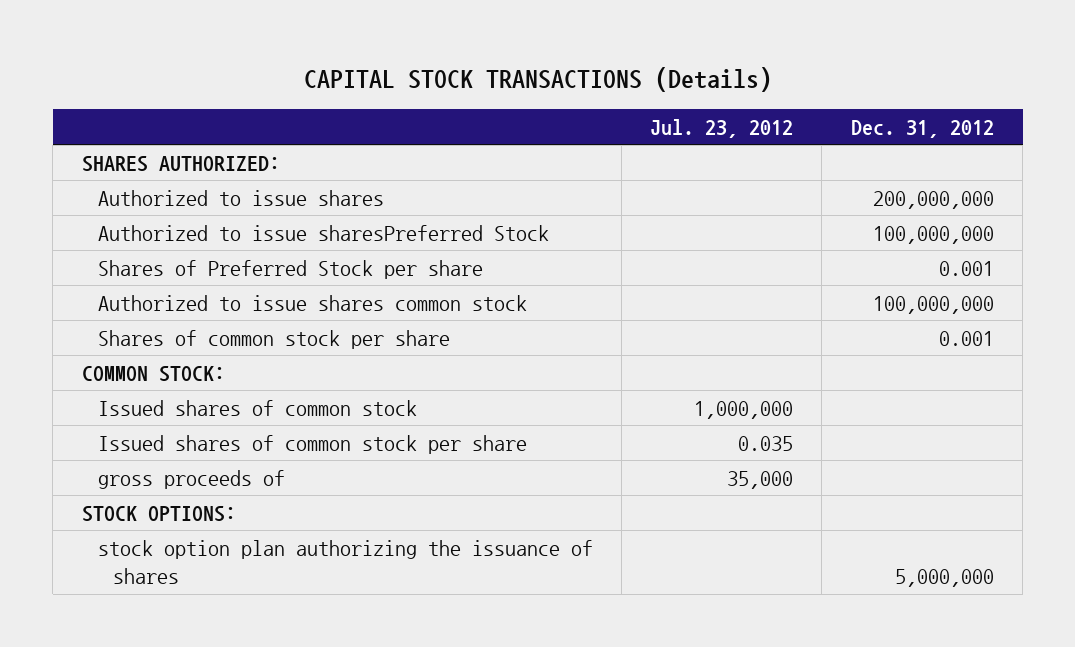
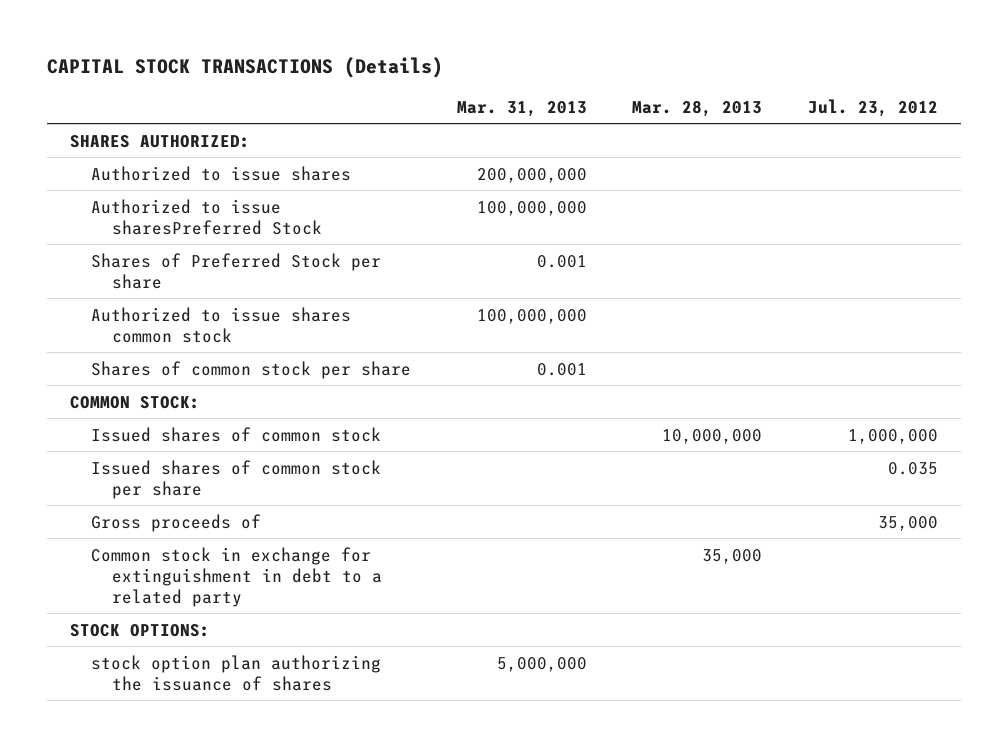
[850,119,994,138] Dec. 31, 2012 -> none
none -> [456,100,587,117] Mar. 31, 2013
none -> [632,99,763,117] Mar. 28, 2013
[97,469,285,489] gross proceeds of -> [90,513,261,532] Gross proceeds of
none -> [90,546,382,607] Common stock in exchange for extinguishment in debt to a related party

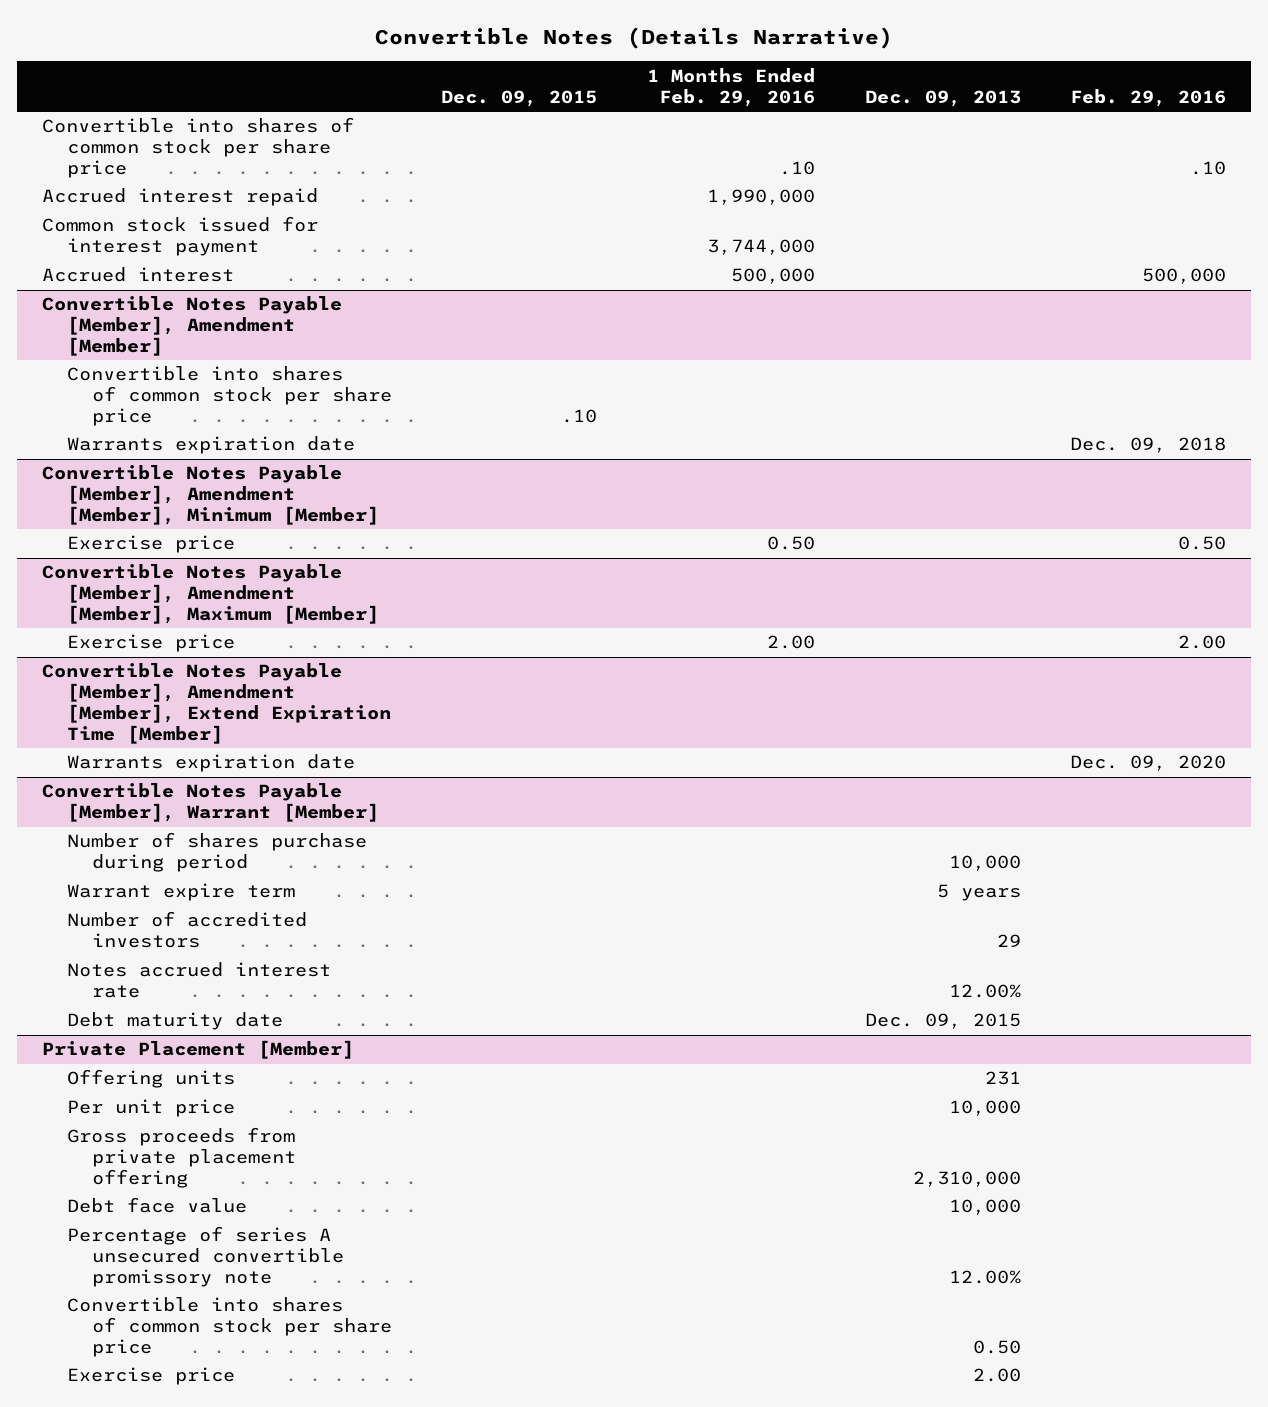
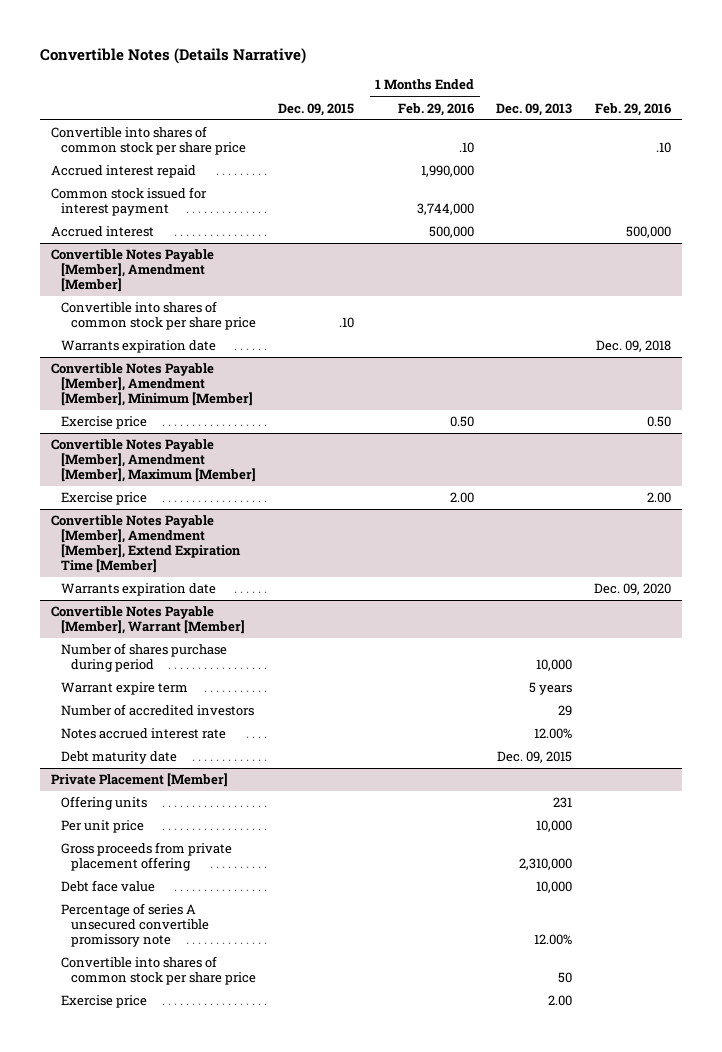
[972,1340,1021,1355] 0.50 -> [558,972,573,984] 50

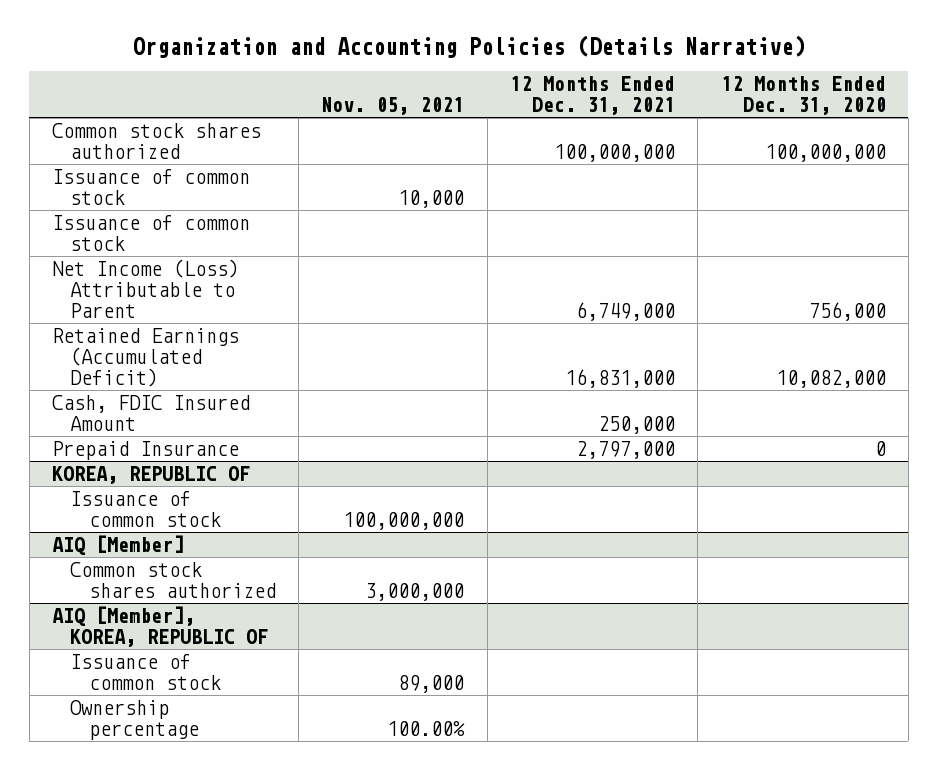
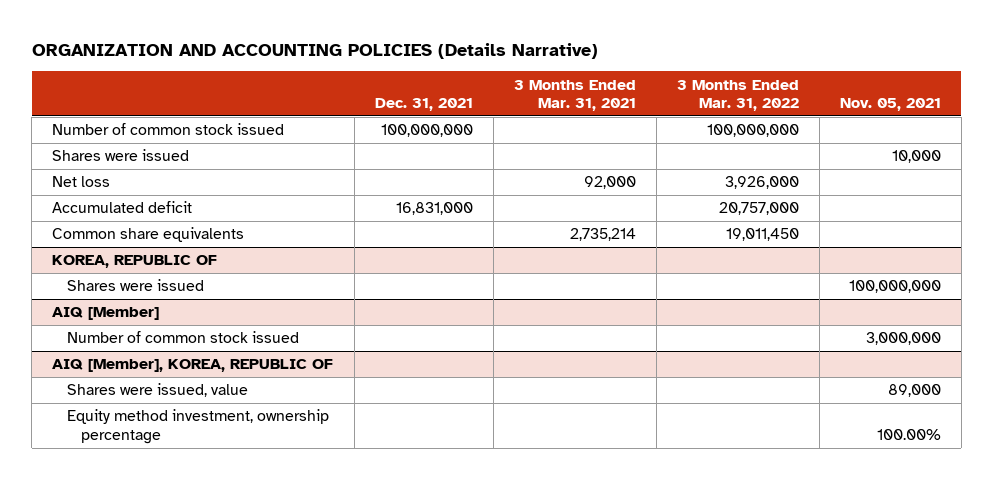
[132,34,805,58] Organization and Accounting Policies (Details Narrative) -> [31,42,598,59] ORGANIZATION AND ACCOUNTING POLICIES (Details Narrative)
[509,76,675,116] 12 Months Ended Dec. 31, 2021 -> none
[720,76,886,116] 12 Months Ended Dec. 31, 2020 -> none
none -> [374,98,473,112] Dec. 31, 2021
none -> [513,79,636,112] 3 Months Ended Mar. 31, 2021
none -> [676,79,799,112] 3 Months Ended Mar. 31, 2022
[52,215,251,252] Issuance of common stock -> none
[52,395,251,432] Cash, FDIC Insured Amount -> none
[52,441,240,461] Prepaid Insurance -> none
[52,123,262,160] Common stock shares authorized -> [52,123,285,136] Number of common stock issued
[52,169,251,206] Issuance of common stock -> [52,149,190,162] Shares were issued
[52,259,240,319] Net Income (Loss) Attributable to Parent -> [52,176,111,188] Net loss
[52,328,240,388] Retained Earnings (Accumulated Deficit) -> [52,201,193,214] Accumulated deficit
none -> [52,227,245,243] Common share equivalents
[70,491,221,528] Issuance of common stock -> [66,279,204,292] Shares were issued
[70,562,276,599] Common stock shares authorized -> [66,331,299,344] Number of common stock issued
[70,654,221,691] Issuance of common stock -> [66,383,248,398] Shares were issued, value
[70,700,199,741] Ownership percentage -> [66,409,329,444] Equity method investment, ownership percentage

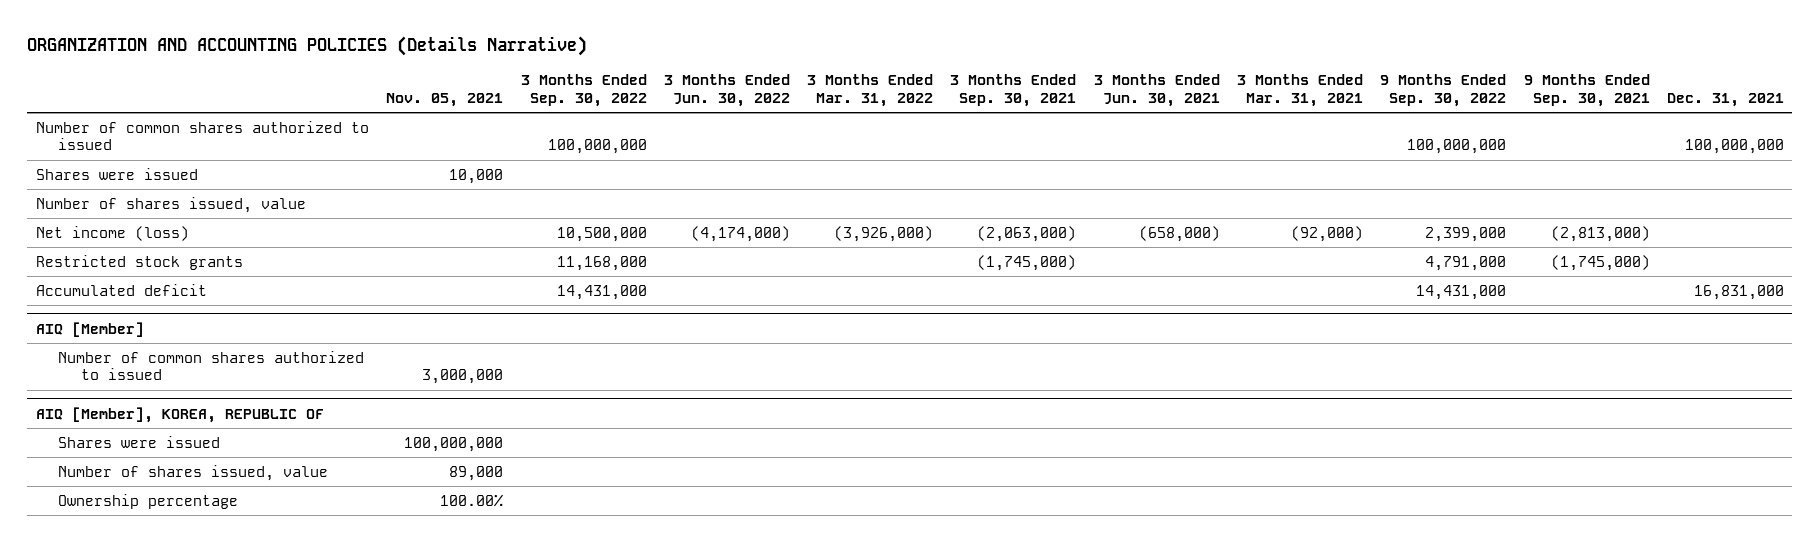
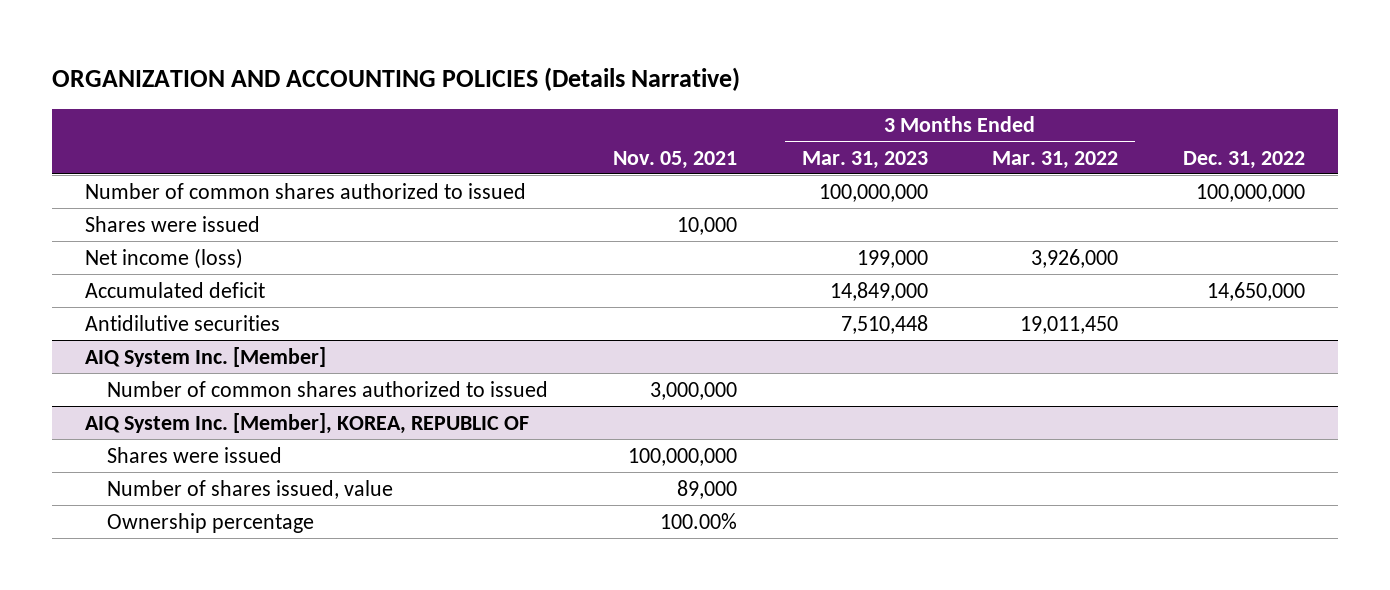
[520,74,647,107] 3 Months Ended Sep. 30, 2022 -> none
[663,74,790,107] 3 Months Ended Jun. 30, 2022 -> none
[950,74,1077,107] 3 Months Ended Sep. 30, 2021 -> none
[1093,74,1220,107] 3 Months Ended Jun. 30, 2021 -> none
[1236,74,1363,107] 3 Months Ended Mar. 31, 2021 -> none
[1380,74,1507,107] 9 Months Ended Sep. 30, 2022 -> none
[1523,74,1650,107] 9 Months Ended Sep. 30, 2021 -> none
[1666,92,1784,107] Dec. 31, 2021 -> none
none -> [801,150,928,169] Mar. 31, 2023
none -> [1183,150,1306,169] Dec. 31, 2022
[36,196,307,213] Number of shares issued, value -> none
[36,254,244,270] Restricted stock grants -> none
[834,225,934,242] (3,926,000) -> [1031,248,1119,268] 3,926,000
none -> [84,314,280,331] Antidilutive securities
[36,321,145,337] AIQ [Member] -> [84,346,326,367] AIQ System Inc. [Member]
[36,406,325,423] AIQ [Member], KOREA, REPUBLIC OF -> [84,412,529,434] AIQ System Inc. [Member], KOREA, REPUBLIC OF

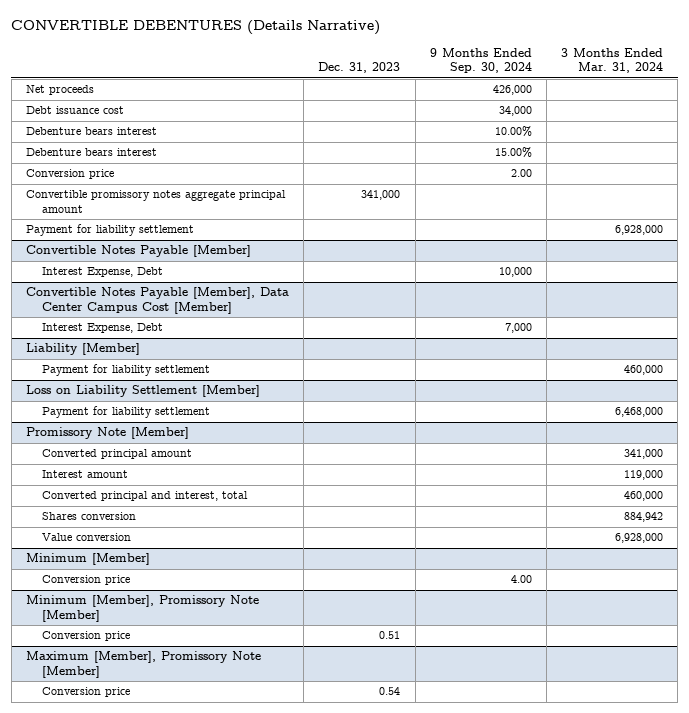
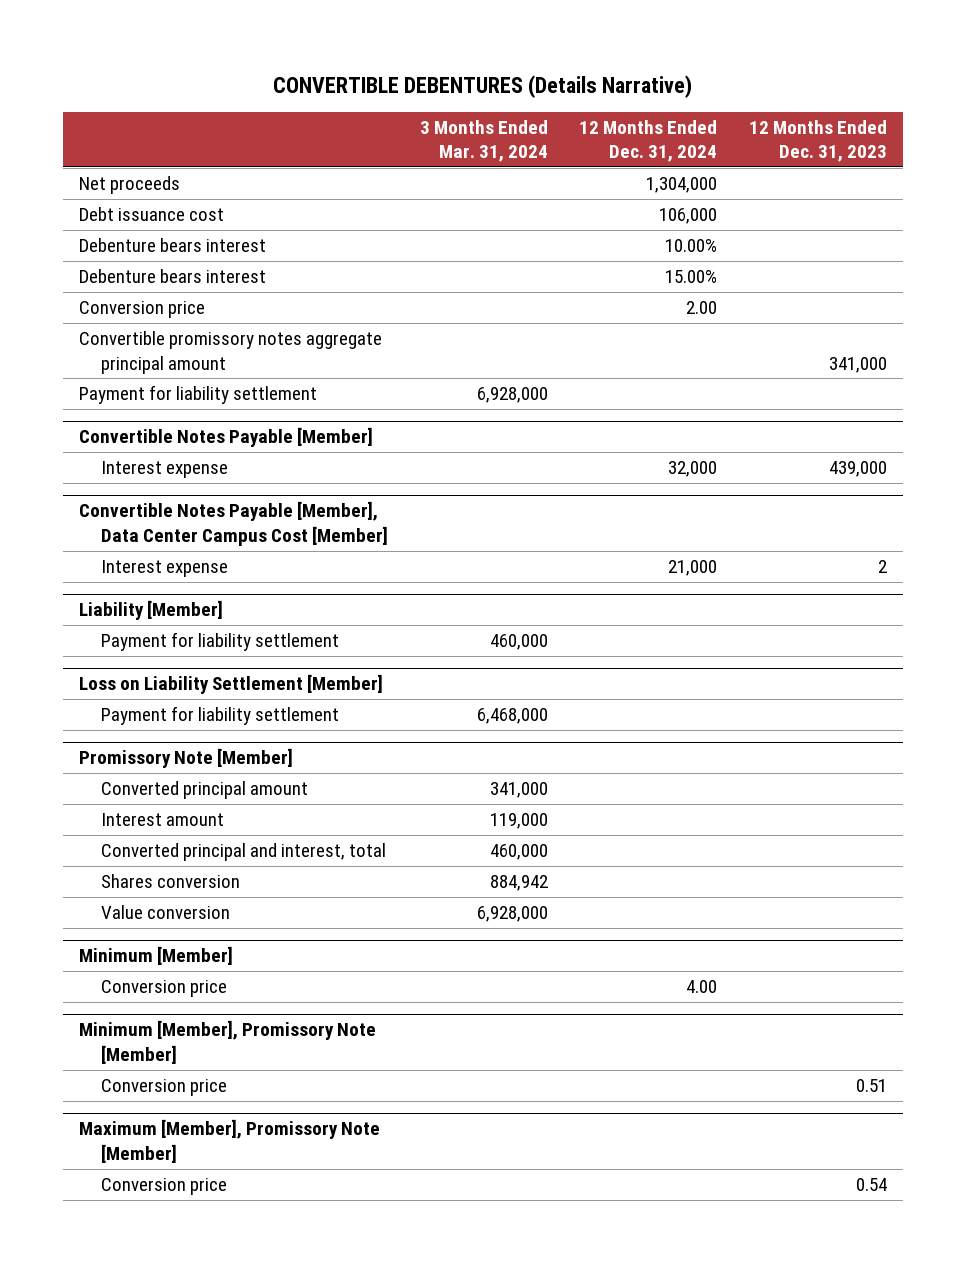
[318,62,401,74] Dec. 31, 2023 -> none
[429,47,532,74] 9 Months Ended Sep. 30, 2024 -> none
none -> [579,119,718,163] 12 Months Ended Dec. 31, 2024
none -> [749,119,888,163] 12 Months Ended Dec. 31, 2023
[41,267,163,278] Interest Expense, Debt -> [101,461,229,479] Interest expense
[41,323,163,334] Interest Expense, Debt -> [101,560,229,578] Interest expense

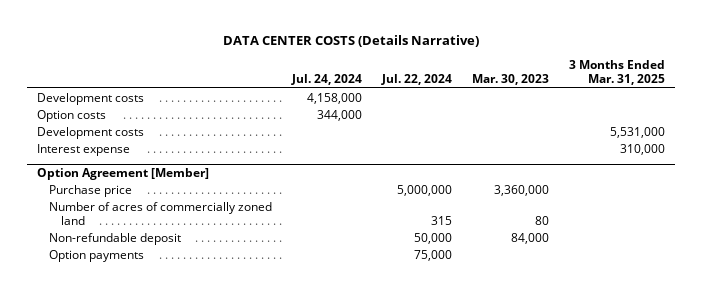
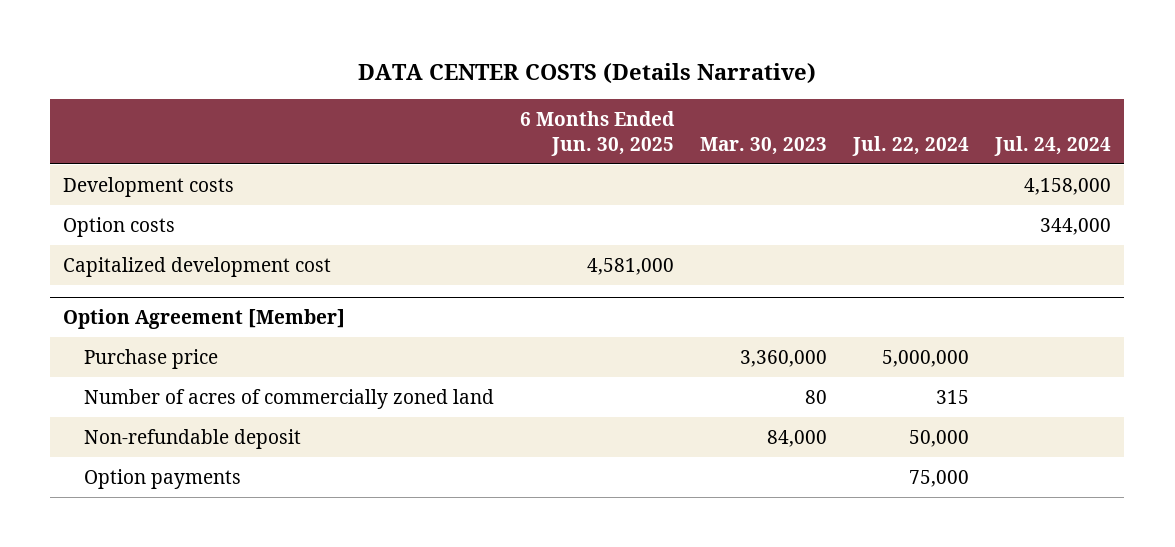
[569,60,666,86] 3 Months Ended Mar. 31, 2025 -> none
none -> [520,111,676,156] 6 Months Ended Jun. 30, 2025
[37,143,131,156] Interest expense -> none
[37,126,145,139] Development costs -> [63,256,332,277] Capitalized development cost

